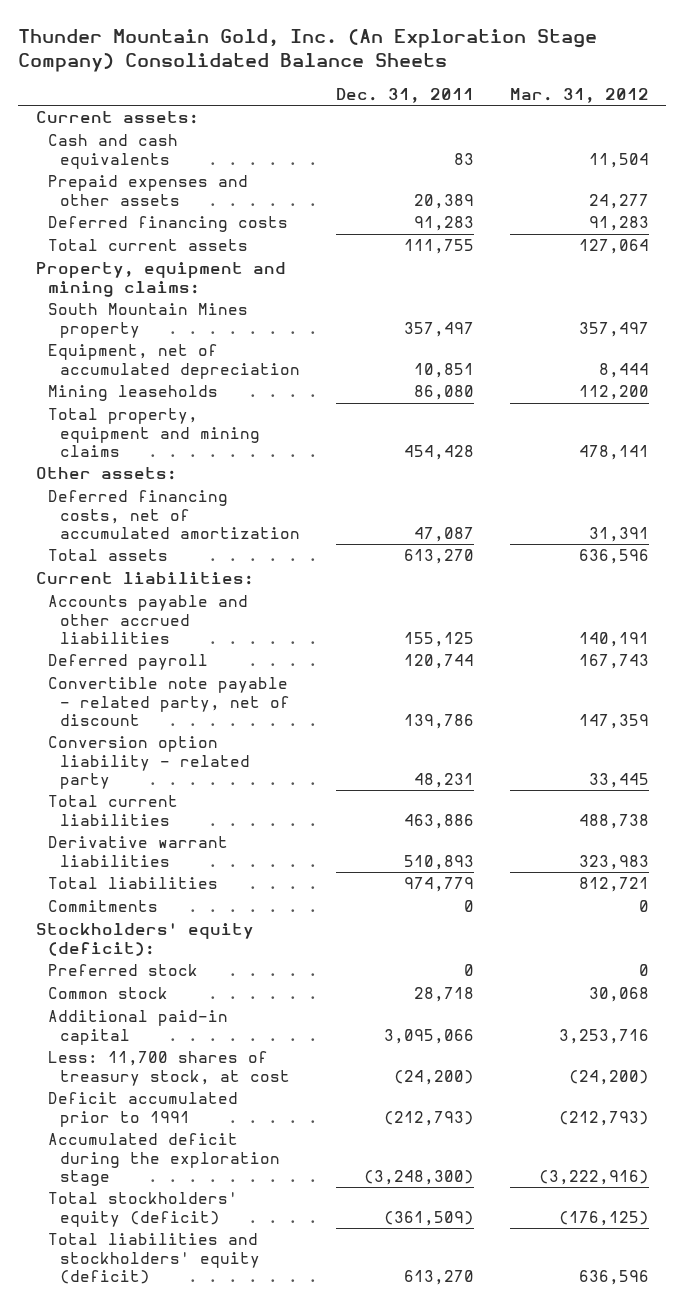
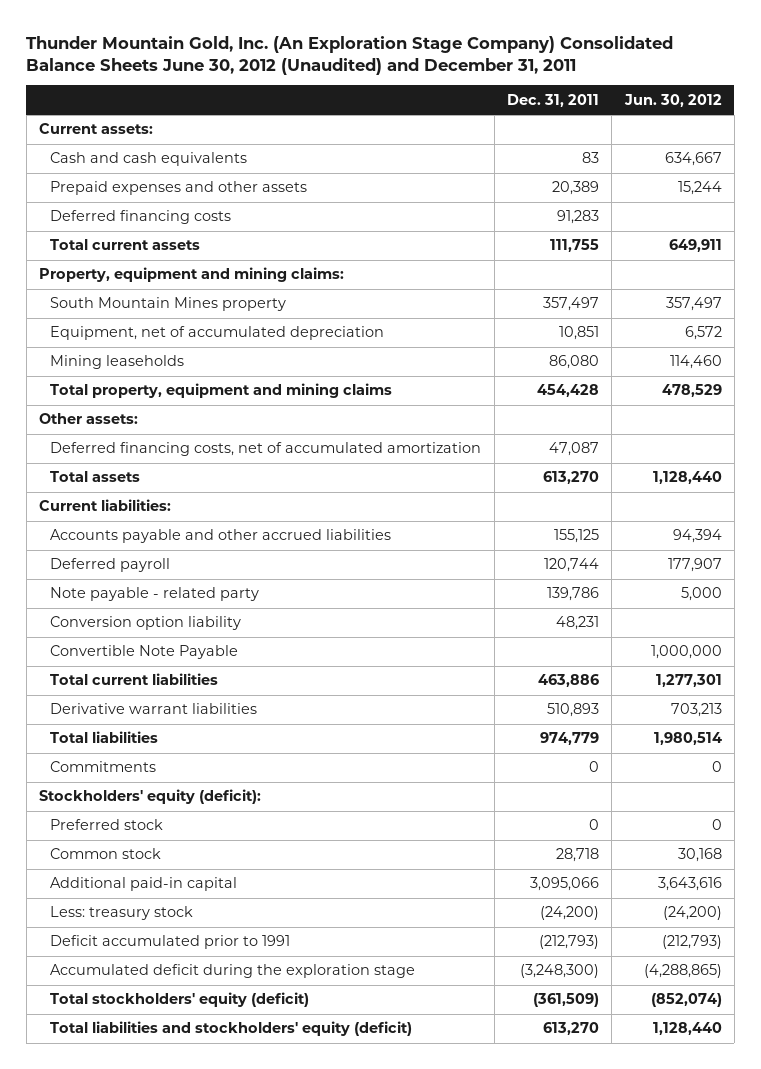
[18,28,598,73] Thunder Mountain Gold, Inc. (An Exploration Stage Company) Consolidated Balance Sheets -> [26,35,674,76] Thunder Mountain Gold, Inc. (An Exploration Stage Company) Consolidated Balance Sheets June 30, 2012 (Unaudited) and December 31, 2011
[509,87,649,103] Mar. 31, 2012 -> none
none -> [623,93,722,107] Jun. 30, 2012
[48,677,291,726] Convertible note payable - related party, net of discount -> [50,587,260,602] Note payable - related party
[48,736,251,789] Conversion option liability - related party -> [50,616,242,631] Conversion option liability
none -> [50,645,239,660] Convertible Note Payable
[48,1051,291,1086] Less: 11,700 shares of treasury stock, at cost -> [50,906,194,921] Less: treasury stock

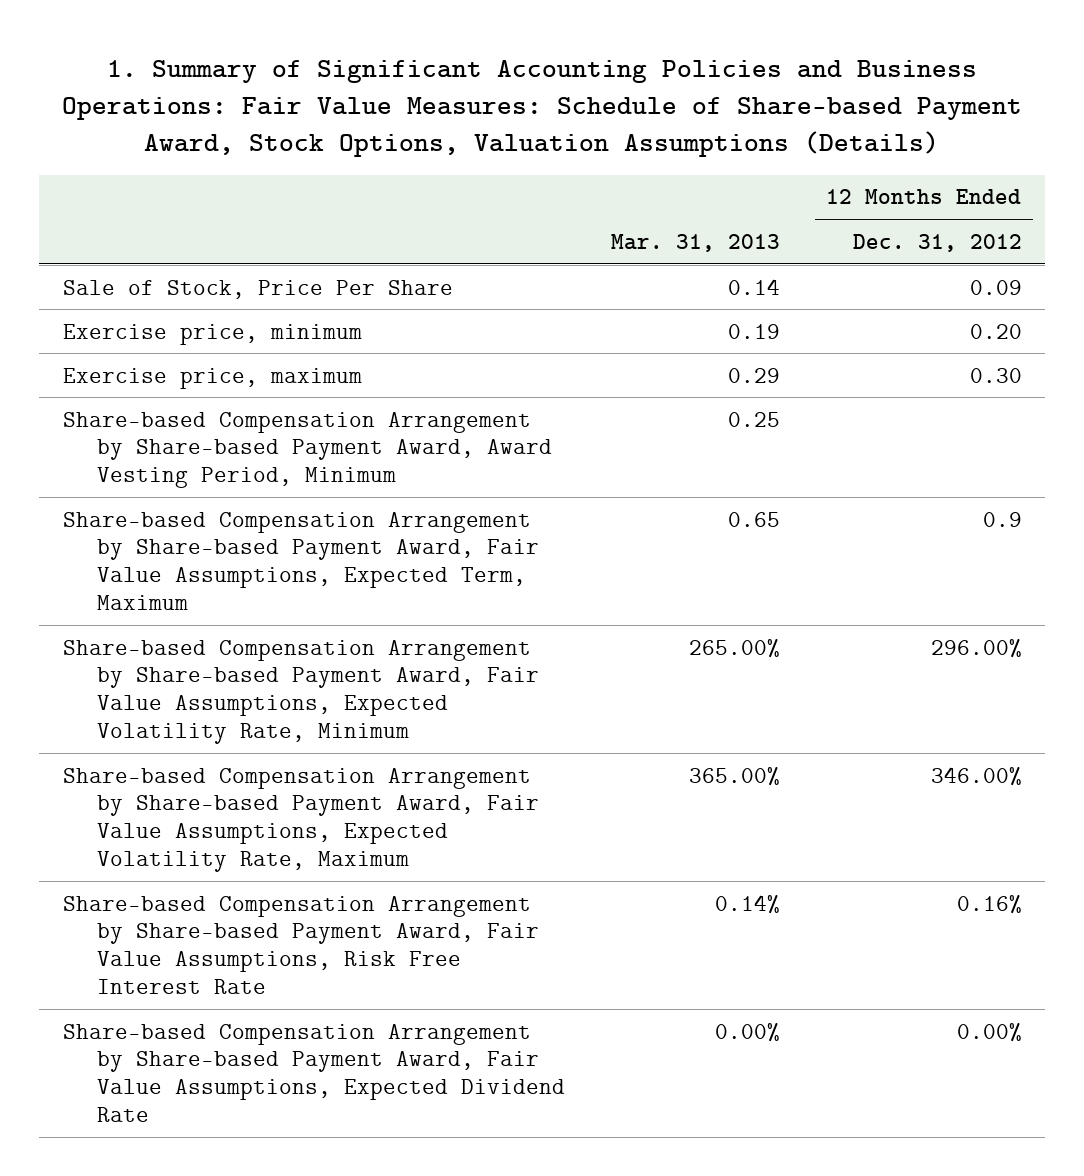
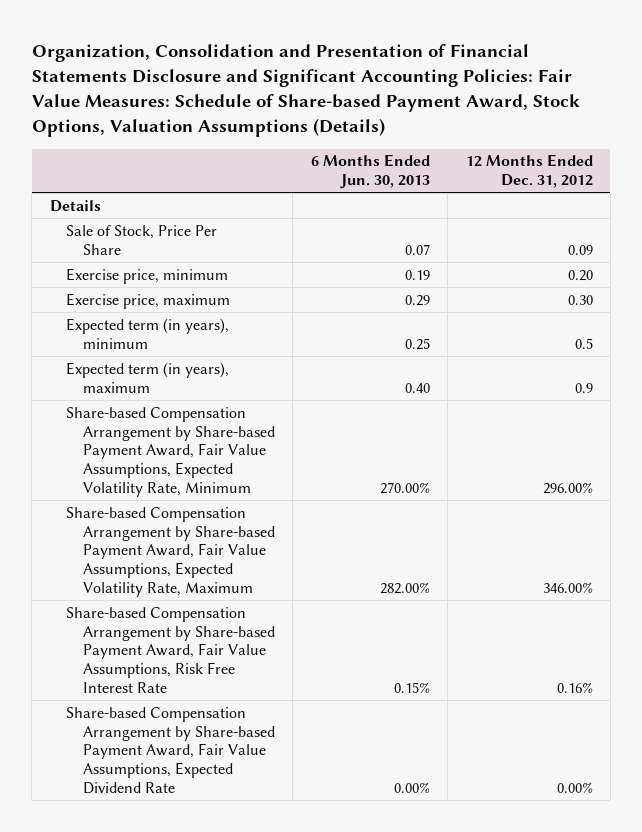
[62,59,1023,157] 1. Summary of Significant Accounting Policies and Business Operations: Fair Value Measures: Schedule of Share-based Payment Award, Stock Options, Valuation Assumptions (Details) -> [31,43,580,138] Organization, Consolidation and Presentation of Financial Statements Disclosure and Significant Accounting Policies: Fair Value Measures: Schedule of Share-based Payment Award, Stock Options, Valuation Assumptions (Details)
[611,233,781,252] Mar. 31, 2013 -> none
none -> [310,154,430,190] 6 Months Ended Jun. 30, 2013
none -> [49,199,101,212] Details
[62,411,553,489] Share-based Compensation Arrangement by Share-based Payment Award, Award Vesting Period, Minimum -> none
[62,511,540,610] Share-based Compensation Arrangement by Share-based Payment Award, Fair Value Assumptions, Expected Term, Maximum -> none
none -> [66,317,230,349] Expected term (in years), minimum
none -> [66,361,230,393] Expected term (in years), maximum

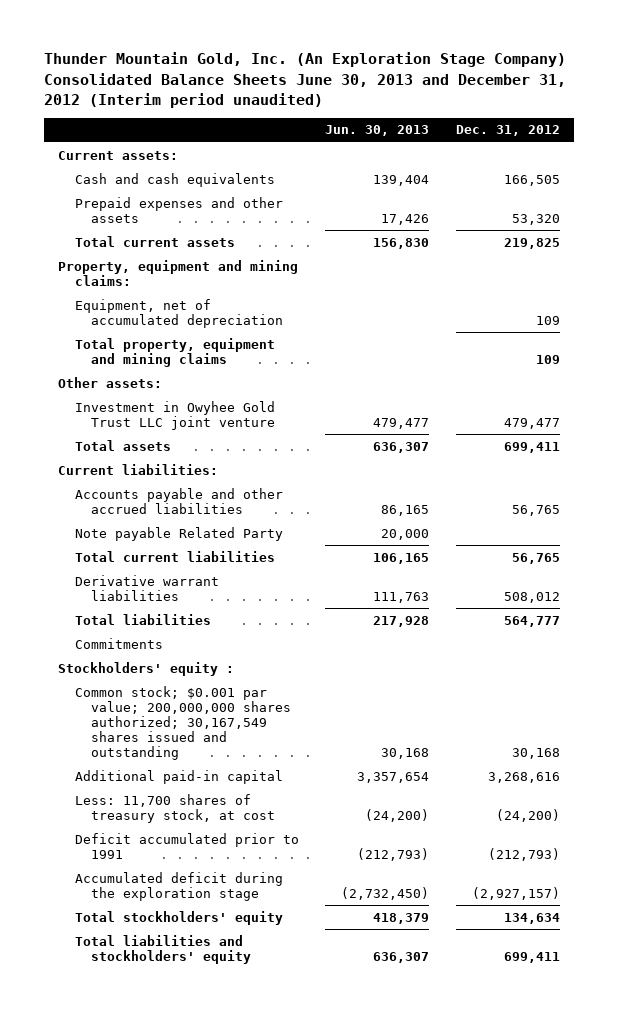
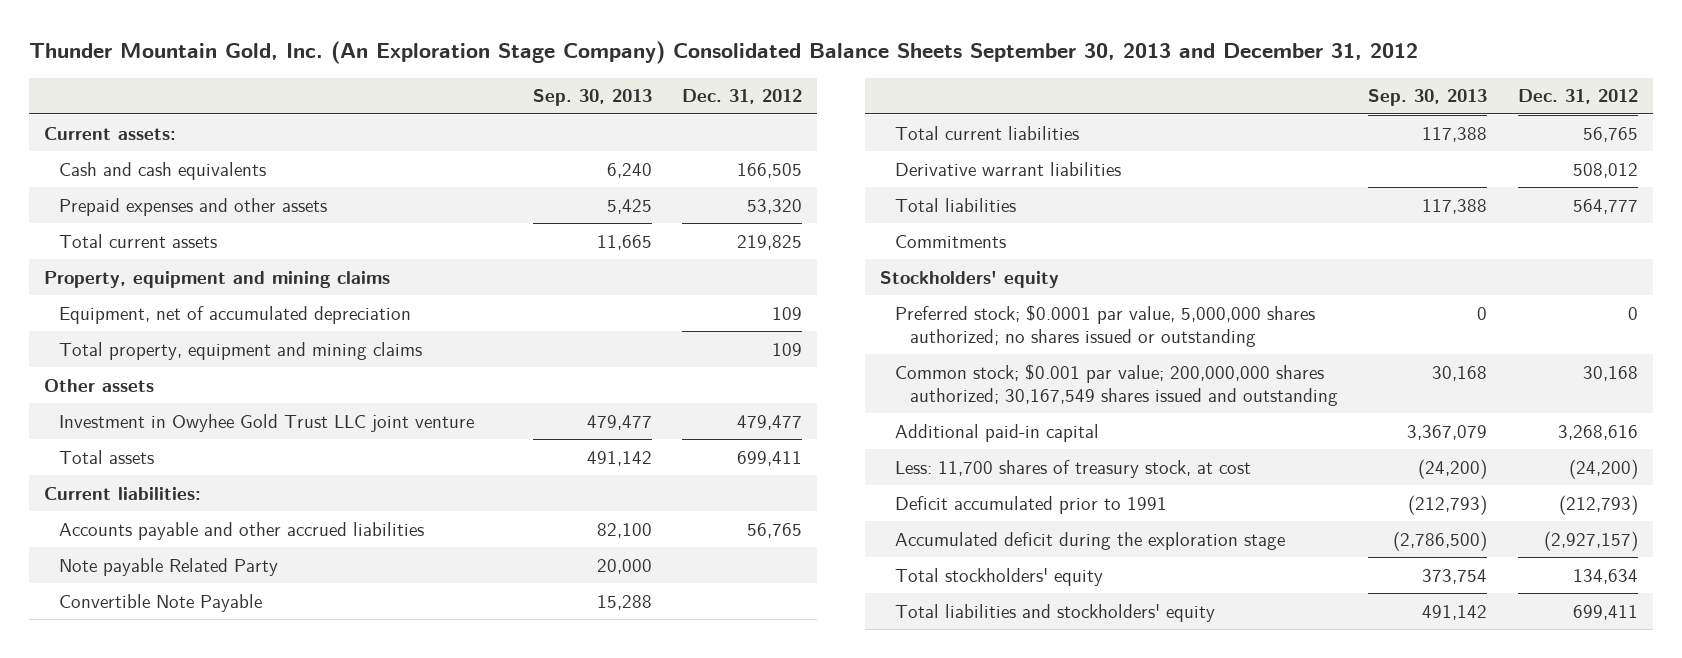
[44,52,567,108] Thunder Mountain Gold, Inc. (An Exploration Stage Company) Consolidated Balance Sheets June 30, 2013 and December 31, 2012 (Interim period unaudited) -> [28,41,1418,65] Thunder Mountain Gold, Inc. (An Exploration Stage Company) Consolidated Balance Sheets September 30, 2013 and December 31, 2012
[325,125,430,137] Jun. 30, 2013 -> none
none -> [532,89,652,107] Sep. 30, 2013
[57,259,298,286] Property, equipment and mining claims: -> [43,270,390,288] Property, equipment and mining claims
[57,376,162,388] Other assets: -> [43,378,154,392] Other assets
none -> [59,593,263,612] Convertible Note Payable
[57,661,234,676] Stockholders' equity : -> [879,270,1059,288] Stockholders' equity
none -> [895,304,1316,348] Preferred stock; $0.0001 par value, 5,000,000 shares authorized; no shares issued or outstanding

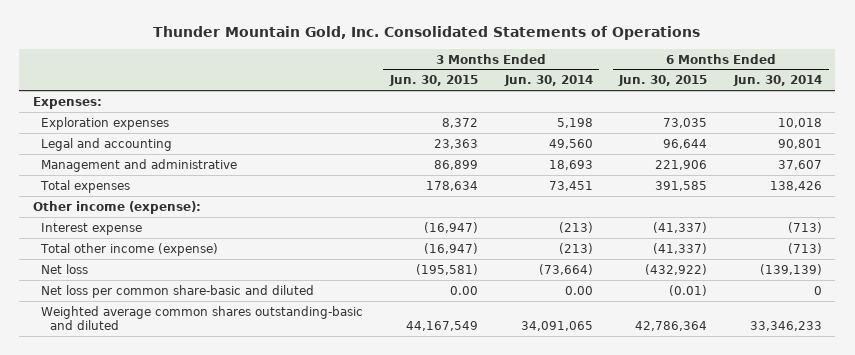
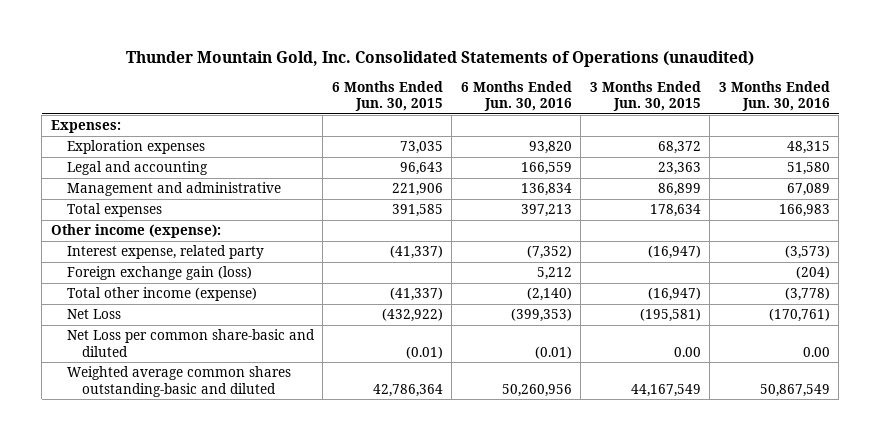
[153,26,701,41] Thunder Mountain Gold, Inc. Consolidated Statements of Operations -> [126,50,755,67] Thunder Mountain Gold, Inc. Consolidated Statements of Operations (unaudited)
[503,75,593,87] Jun. 30, 2014 -> none
[733,75,823,87] Jun. 30, 2014 -> none
none -> [460,80,572,112] 6 Months Ended Jun. 30, 2016
none -> [718,80,830,112] 3 Months Ended Jun. 30, 2016
[441,117,478,128] 8,372 -> [657,141,701,155] 68,372
[663,138,708,149] 96,644 -> [399,162,443,176] 96,643
[41,222,143,235] Interest expense -> [66,245,264,260] Interest expense, related party
none -> [66,266,252,281] Foreign exchange gain (loss)
[41,263,89,274] Net loss -> [66,309,121,320] Net Loss
[41,284,315,298] Net loss per common share-basic and diluted -> [66,329,315,357] Net Loss per common share-basic and diluted

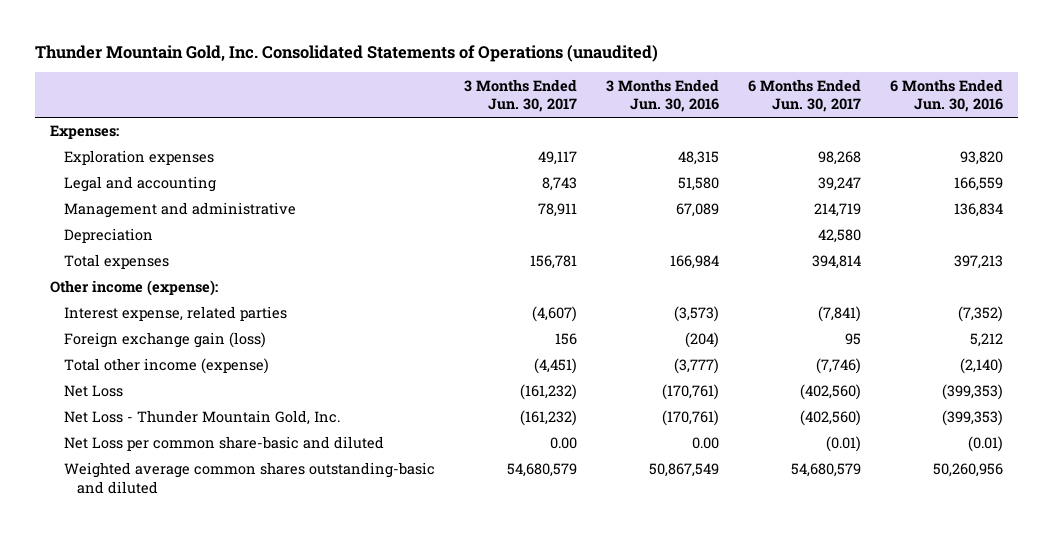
[331,80,443,112] 6 Months Ended Jun. 30, 2015 -> none
[589,80,701,112] 3 Months Ended Jun. 30, 2015 -> none
none -> [463,78,577,113] 3 Months Ended Jun. 30, 2017
none -> [748,78,862,113] 6 Months Ended Jun. 30, 2017
none -> [63,228,153,244] Depreciation
[778,204,830,218] 166,983 -> [669,255,719,270] 166,984
[66,245,264,260] Interest expense, related party -> [63,306,287,322] Interest expense, related parties
[784,287,830,302] (3,778) -> [673,358,719,375] (3,777)
none -> [63,410,340,426] Net Loss - Thunder Mountain Gold, Inc.

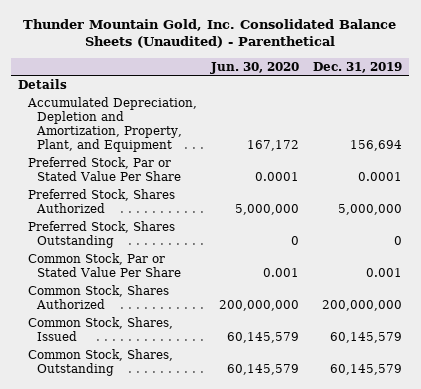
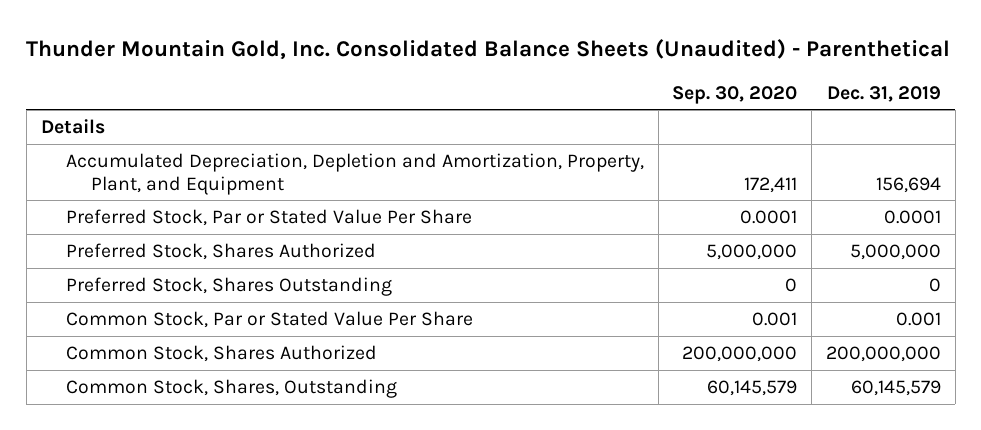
[209,61,299,74] Jun. 30, 2020 -> none
none -> [672,85,798,104] Sep. 30, 2020
[27,316,173,342] Common Stock, Shares, Issued -> none

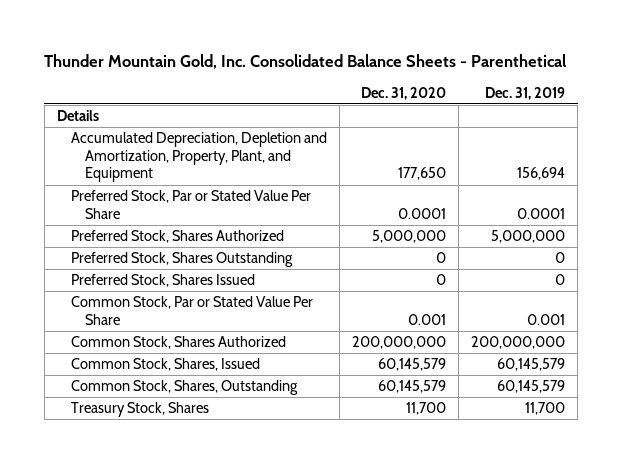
[26,39,951,61] Thunder Mountain Gold, Inc. Consolidated Balance Sheets (Unaudited) - Parenthetical -> [44,53,567,69] Thunder Mountain Gold, Inc. Consolidated Balance Sheets - Parenthetical
[672,85,798,104] Sep. 30, 2020 -> none
none -> [361,86,447,100] Dec. 31, 2020
none -> [70,274,255,288] Preferred Stock, Shares Issued
none -> [70,358,260,372] Common Stock, Shares, Issued
none -> [70,402,209,418] Treasury Stock, Shares

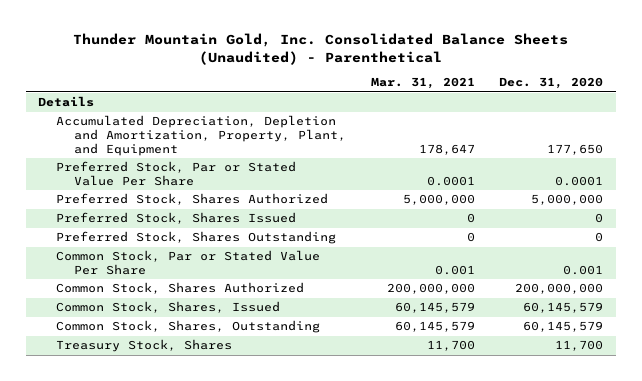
[44,53,567,69] Thunder Mountain Gold, Inc. Consolidated Balance Sheets - Parenthetical -> [72,32,568,65] Thunder Mountain Gold, Inc. Consolidated Balance Sheets (Unaudited) - Parenthetical
[485,86,566,100] Dec. 31, 2019 -> none
none -> [370,77,475,90] Mar. 31, 2021
[70,252,293,268] Preferred Stock, Shares Outstanding -> [56,231,337,245] Preferred Stock, Shares Outstanding

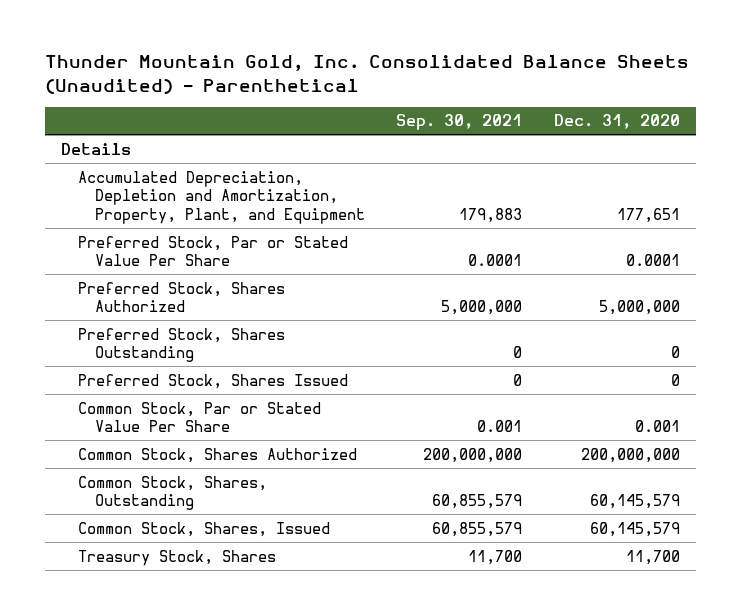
[370,77,475,90] Mar. 31, 2021 -> none
none -> [396,114,523,131] Sep. 30, 2021
[547,143,604,155] 177,650 -> [616,207,680,223] 177,651
[56,212,297,225] Preferred Stock, Shares Issued -> [77,373,348,389] Preferred Stock, Shares Issued
[56,301,281,314] Common Stock, Shares, Issued -> [77,521,330,537] Common Stock, Shares, Issued

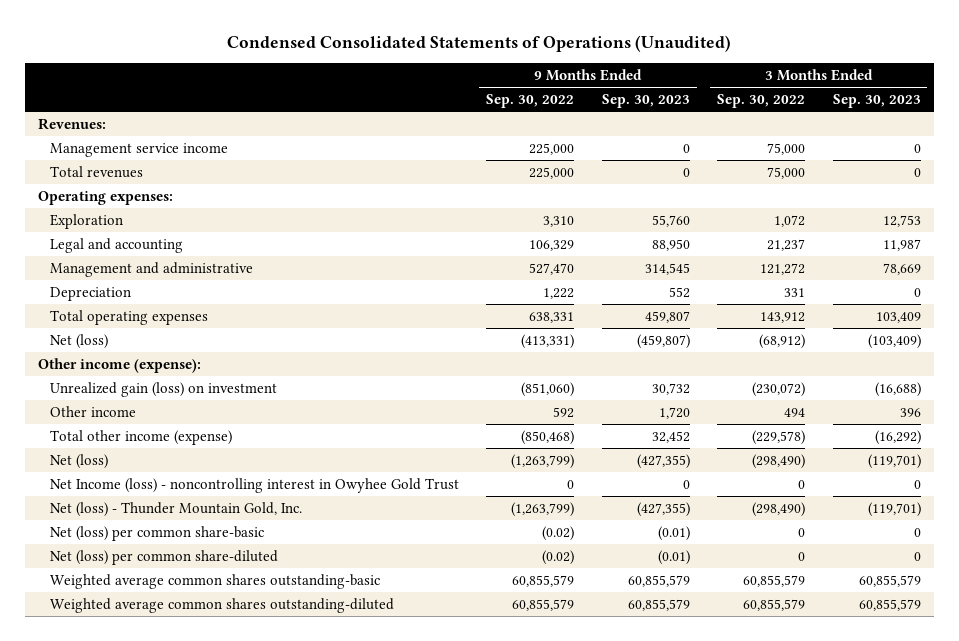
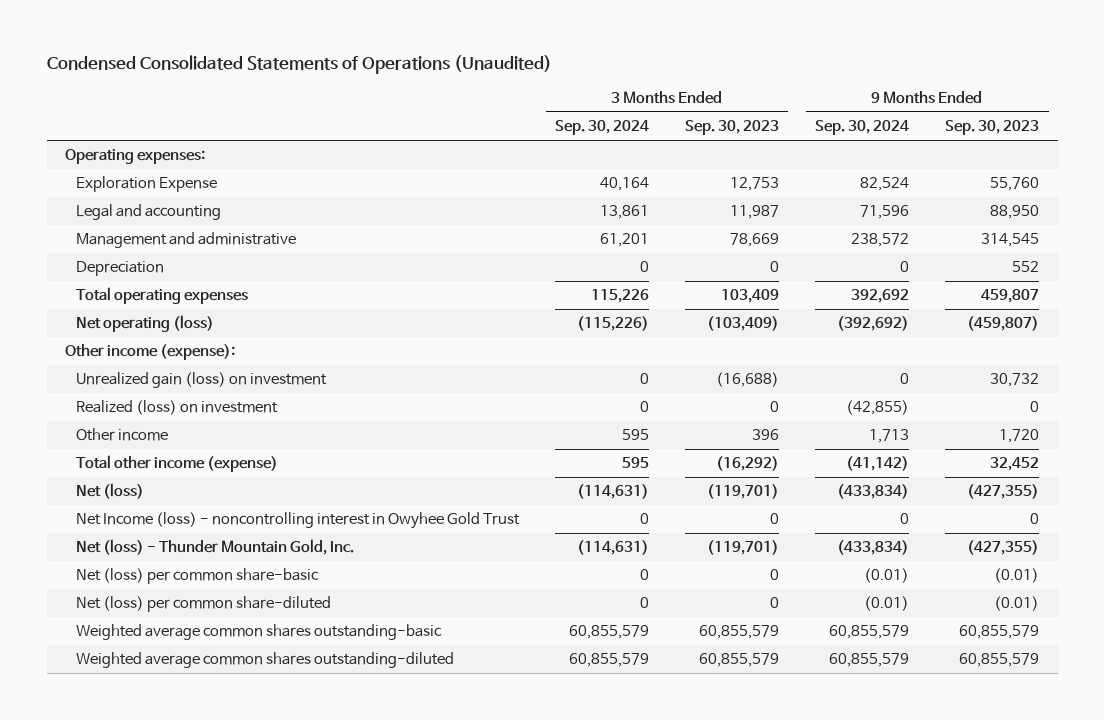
[486,94,575,109] Sep. 30, 2022 -> none
[717,94,806,109] Sep. 30, 2022 -> none
none -> [554,120,649,136] Sep. 30, 2024
none -> [815,120,910,136] Sep. 30, 2024
[38,117,107,130] Revenues: -> none
[49,142,228,157] Management service income -> none
[49,165,143,178] Total revenues -> none
[49,213,123,229] Exploration -> [75,176,217,193] Exploration Expense
[49,333,108,349] Net (loss) -> [75,315,214,333] Net operating (loss)
none -> [75,400,278,416] Realized (loss) on investment

